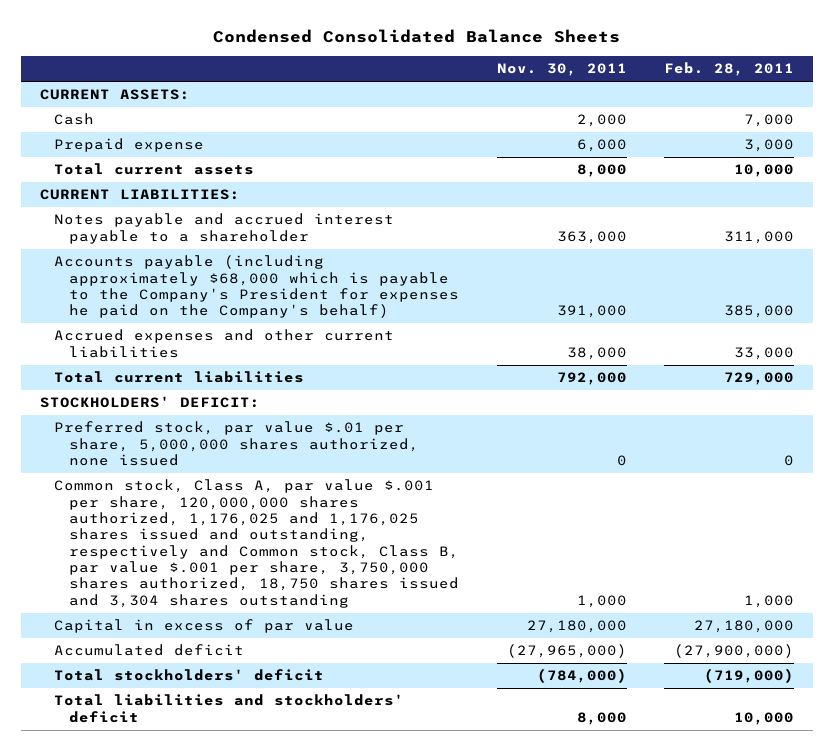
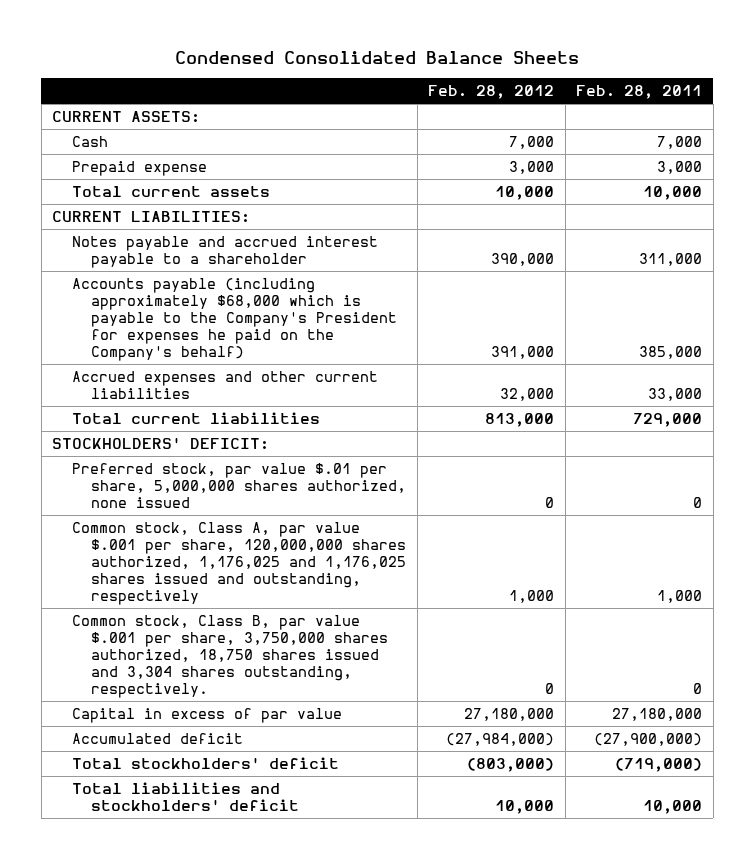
[496,63,627,77] Nov. 30, 2011 -> none
none -> [428,85,555,100] Feb. 28, 2012
[54,479,459,608] Common stock, Class A, par value $.001 per share, 120,000,000 shares authorized, 1,176,025 and 1,176,025 shares issued and outstanding, respectively and Common stock, Class B, par value $.001 per share, 3,750,000 shares authorized, 18,750 shares issued and 3,304 shares outstanding -> [71,522,407,605] Common stock, Class A, par value $.001 per share, 120,000,000 shares authorized, 1,176,025 and 1,176,025 shares issued and outstanding, respectively
none -> [71,615,389,698] Common stock, Class B, par value $.001 per share, 3,750,000 shares authorized, 18,750 shares issued and 3,304 shares outstanding, respectively.

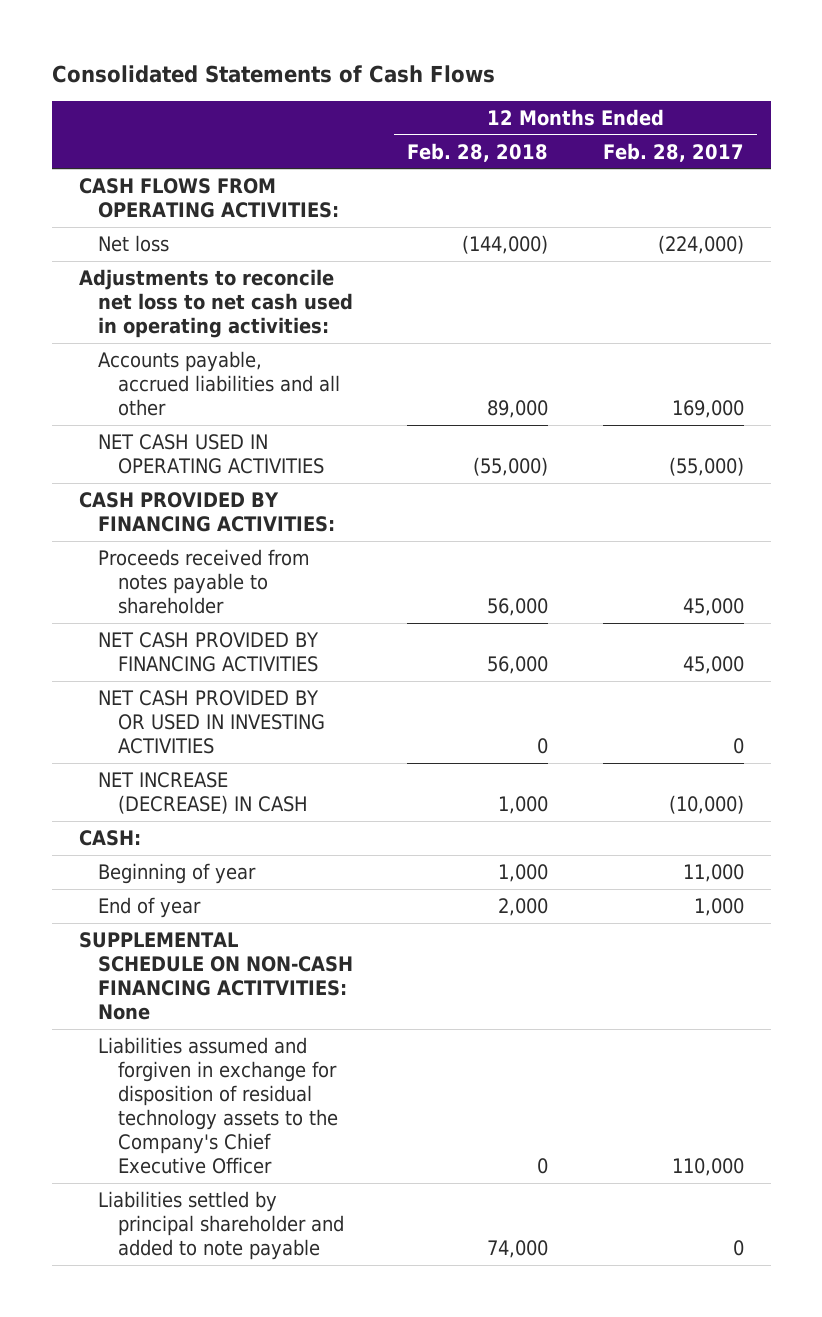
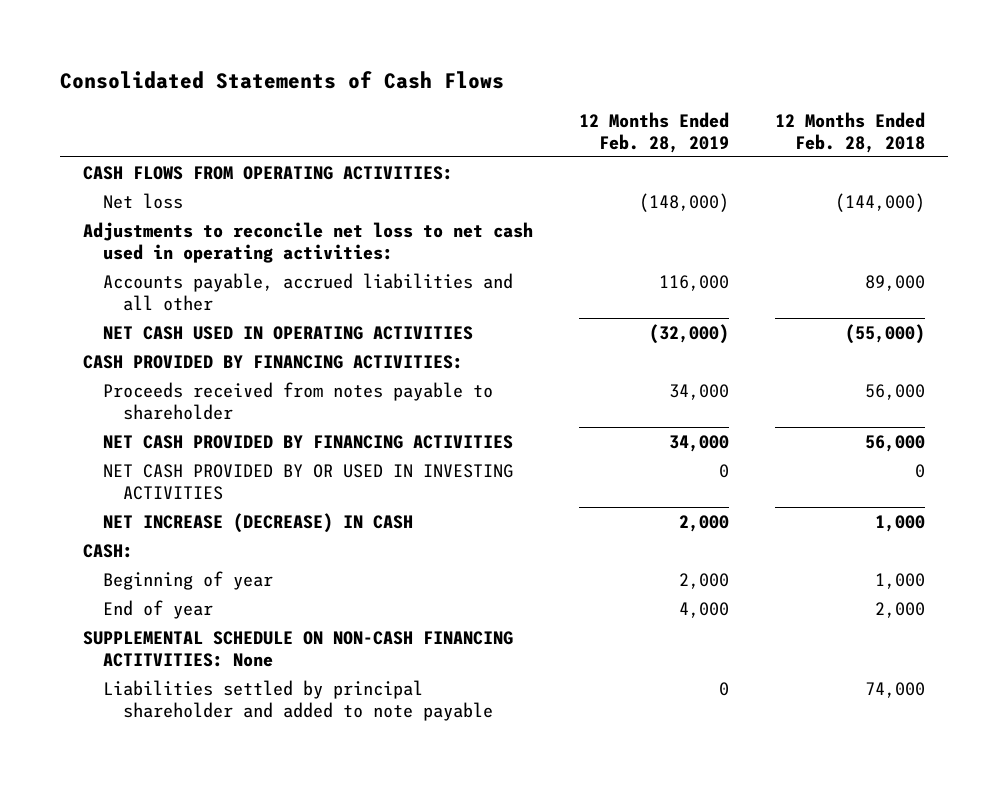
[602,142,744,162] Feb. 28, 2017 -> none
none -> [579,111,730,153] 12 Months Ended Feb. 28, 2019
[98,1036,338,1175] Liabilities assumed and forgiven in exchange for disposition of residual technology assets to the Company's Chief Executive Officer -> none

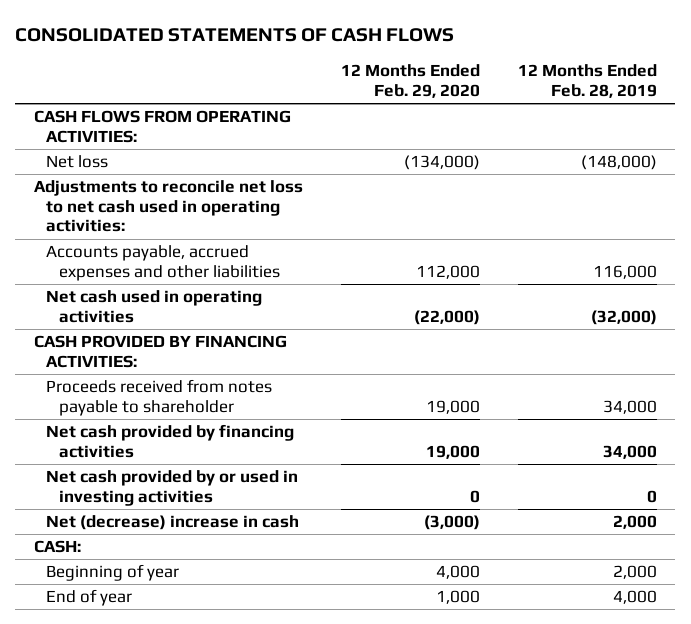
[59,70,504,89] Consolidated Statements of Cash Flows -> [15,28,455,43] CONSOLIDATED STATEMENTS OF CASH FLOWS
[775,111,926,153] 12 Months Ended Feb. 28, 2018 -> none
none -> [340,64,480,99] 12 Months Ended Feb. 29, 2020
[102,272,513,311] Accounts payable, accrued liabilities and all other -> [46,245,280,281] Accounts payable, accrued expenses and other liabilities
[102,325,473,340] NET CASH USED IN OPERATING ACTIVITIES -> [46,290,263,323] Net cash used in operating activities
[102,434,513,449] NET CASH PROVIDED BY FINANCING ACTIVITIES -> [46,424,295,458] Net cash provided by financing activities
[102,463,513,500] NET CASH PROVIDED BY OR USED IN INVESTING ACTIVITIES -> [46,470,299,506] Net cash provided by or used in investing activities
[102,512,413,533] NET INCREASE (DECREASE) IN CASH -> [46,515,300,531] Net (decrease) increase in cash
[82,630,513,667] SUPPLEMENTAL SCHEDULE ON NON-CASH FINANCING ACTITVITIES: None -> none
[102,679,493,721] Liabilities settled by principal shareholder and added to note payable -> none

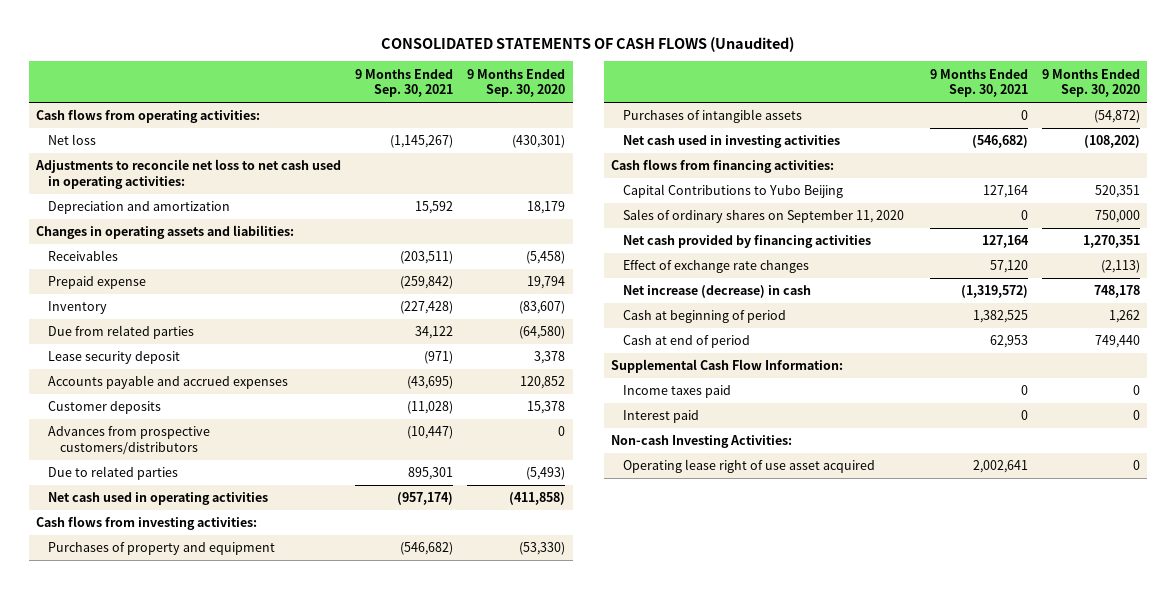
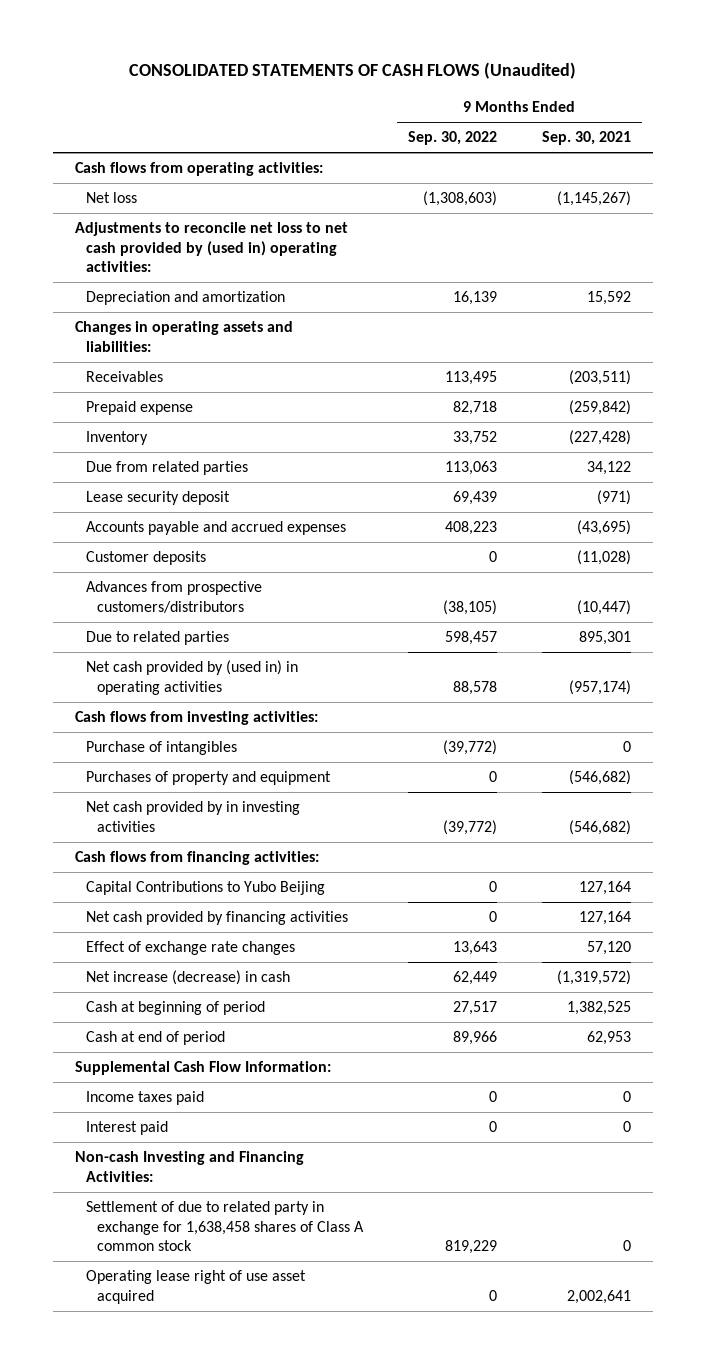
[467,68,566,97] 9 Months Ended Sep. 30, 2020 -> none
none -> [408,131,498,146] Sep. 30, 2022
[35,159,342,189] Adjustments to reconcile net loss to net cash used in operating activities: -> [74,222,348,273] Adjustments to reconcile net loss to net cash provided by (used in) operating activities:
[48,492,269,506] Net cash used in operating activities -> [86,660,299,695] Net cash provided by (used in) in operating activities
none -> [86,741,238,756] Purchase of intangibles
[623,109,803,124] Purchases of intangible assets -> none
[623,135,841,149] Net cash used in investing activities -> [86,801,301,832] Net cash provided by in investing activities
[623,209,905,224] Sales of ordinary shares on September 11, 2020 -> none
[611,435,793,449] Non-cash Investing Activities: -> [74,1151,304,1182] Non-cash Investing and Financing Activities:
none -> [86,1201,365,1252] Settlement of due to related party in exchange for 1,638,458 shares of Class A common stock

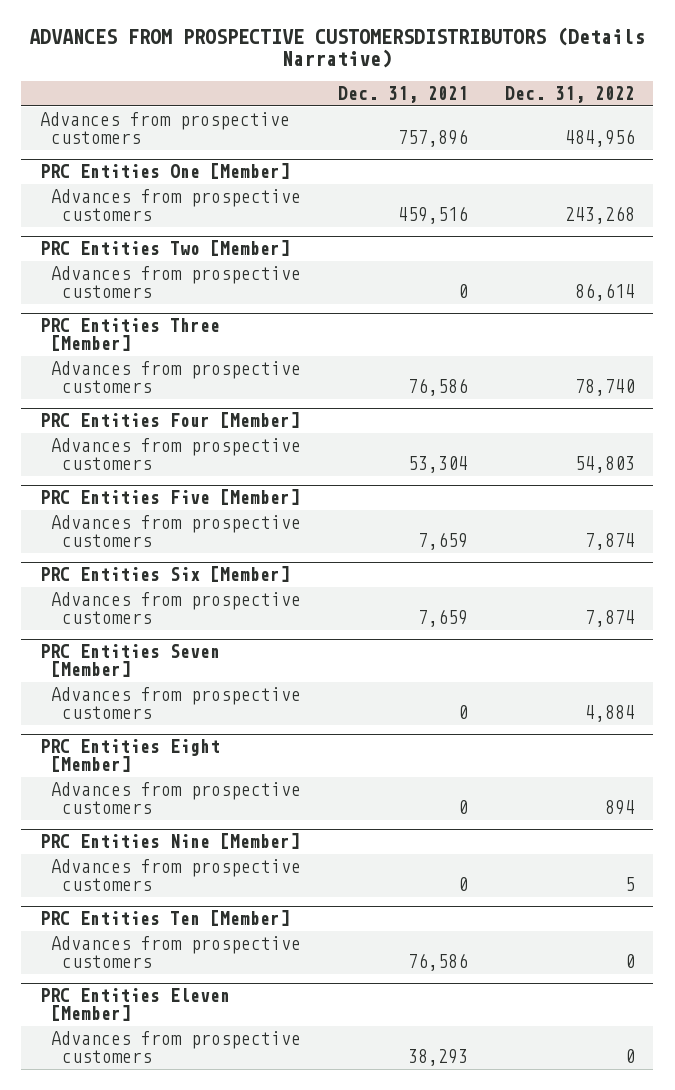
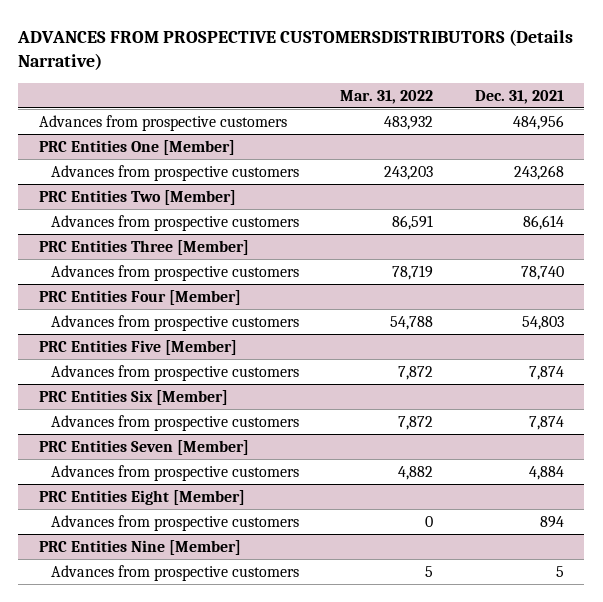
[504,85,635,103] Dec. 31, 2022 -> none
none -> [340,89,434,104] Mar. 31, 2022
[397,129,468,148] 757,896 -> [512,114,564,130] 484,956
[397,206,468,225] 459,516 -> [513,164,564,180] 243,268
[457,284,468,299] 0 -> [522,214,564,230] 86,614
[407,378,468,397] 76,586 -> [520,265,564,280] 78,740
[407,456,468,474] 53,304 -> [521,315,564,330] 54,803
[417,532,468,551] 7,659 -> [528,365,564,380] 7,874
[417,609,468,628] 7,659 -> [528,415,564,430] 7,874
[457,705,468,720] 0 -> [528,465,564,480] 4,884
[457,800,468,815] 0 -> [539,515,564,528] 894
[39,910,290,927] PRC Entities Ten [Member] -> none
[51,936,302,969] Advances from prospective customers -> none
[39,988,230,1022] PRC Entities Eleven [Member] -> none
[51,1031,302,1064] Advances from prospective customers -> none
[457,877,468,892] 0 -> [555,565,564,577] 5

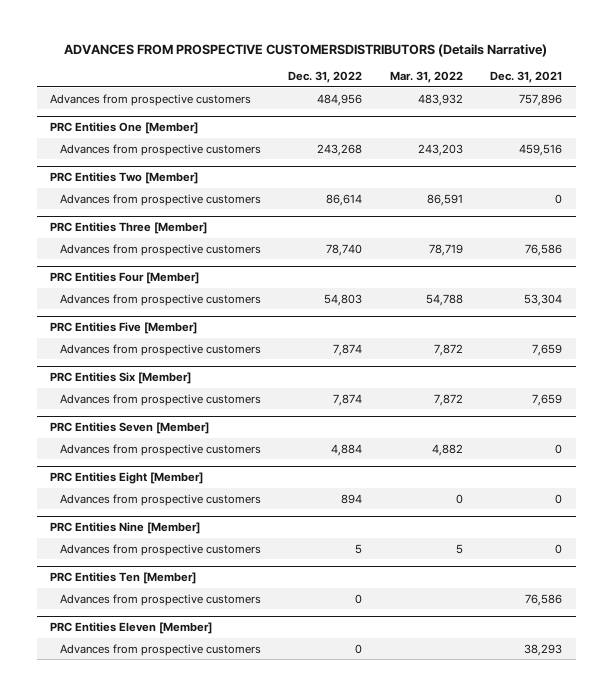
none -> [288,71,363,84] Dec. 31, 2022
[512,114,564,130] 484,956 -> [519,93,563,106] 757,896
[513,164,564,180] 243,268 -> [519,143,563,156] 459,516
[522,214,564,230] 86,614 -> [555,193,563,204] 0
[520,265,564,280] 78,740 -> [525,243,563,256] 76,586
[521,315,564,330] 54,803 -> [524,293,563,306] 53,304
[528,365,564,380] 7,874 -> [532,343,563,356] 7,659
[528,415,564,430] 7,874 -> [532,393,563,406] 7,659
[528,465,564,480] 4,884 -> [555,443,563,454] 0
[539,515,564,528] 894 -> [555,493,563,504] 0
[555,565,564,577] 5 -> [555,543,563,554] 0
none -> [50,571,197,584] PRC Entities Ten [Member]
none -> [59,593,261,606] Advances from prospective customers
none -> [50,621,213,634] PRC Entities Eleven [Member]
none -> [59,643,261,656] Advances from prospective customers

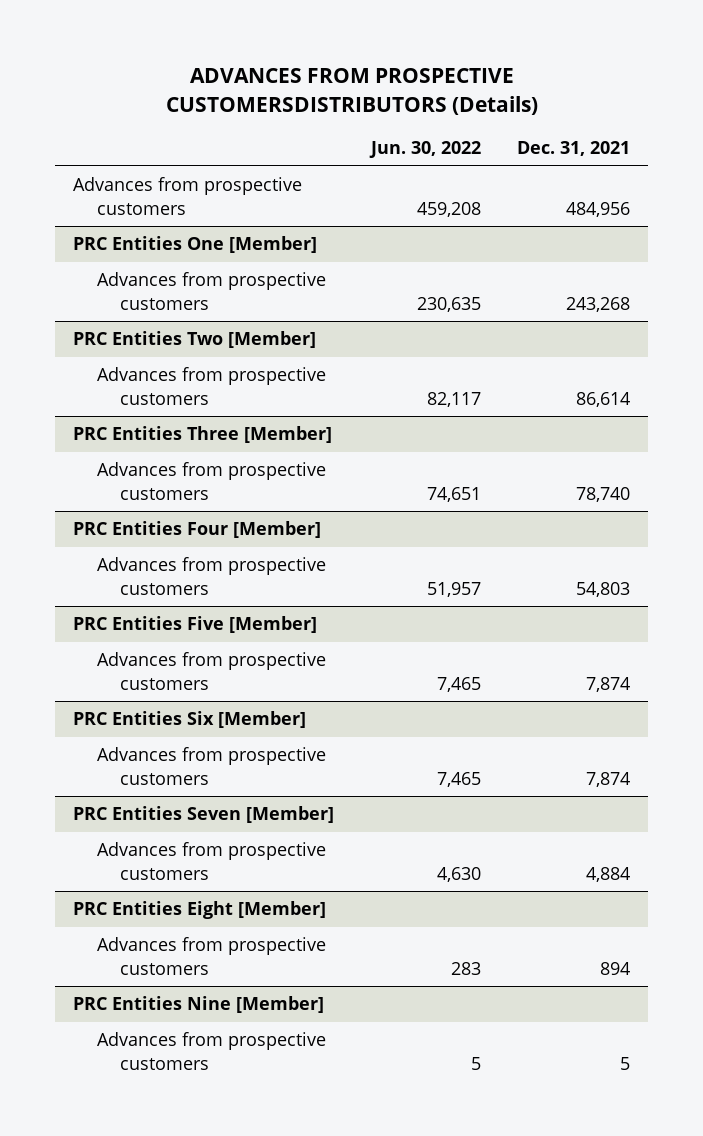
[64,44,548,58] ADVANCES FROM PROSPECTIVE CUSTOMERSDISTRIBUTORS (Details Narrative) -> [165,68,538,115] ADVANCES FROM PROSPECTIVE CUSTOMERSDISTRIBUTORS (Details)
[288,71,363,84] Dec. 31, 2022 -> none
[389,71,463,84] Mar. 31, 2022 -> none
none -> [368,141,481,159] Jun. 30, 2022
[519,93,563,106] 757,896 -> [566,201,631,217] 484,956
[519,143,563,156] 459,516 -> [566,296,631,312] 243,268
[555,193,563,204] 0 -> [576,391,631,407] 86,614
[525,243,563,256] 76,586 -> [576,486,631,502] 78,740
[524,293,563,306] 53,304 -> [576,581,631,597] 54,803
[532,343,563,356] 7,659 -> [586,676,631,692] 7,874
[532,393,563,406] 7,659 -> [586,771,631,787] 7,874
[555,443,563,454] 0 -> [586,866,631,882] 4,884
[555,493,563,504] 0 -> [600,961,631,975] 894
[50,571,197,584] PRC Entities Ten [Member] -> none
[59,593,261,606] Advances from prospective customers -> none
[50,621,213,634] PRC Entities Eleven [Member] -> none
[59,643,261,656] Advances from prospective customers -> none
[555,543,563,554] 0 -> [620,1056,631,1070] 5

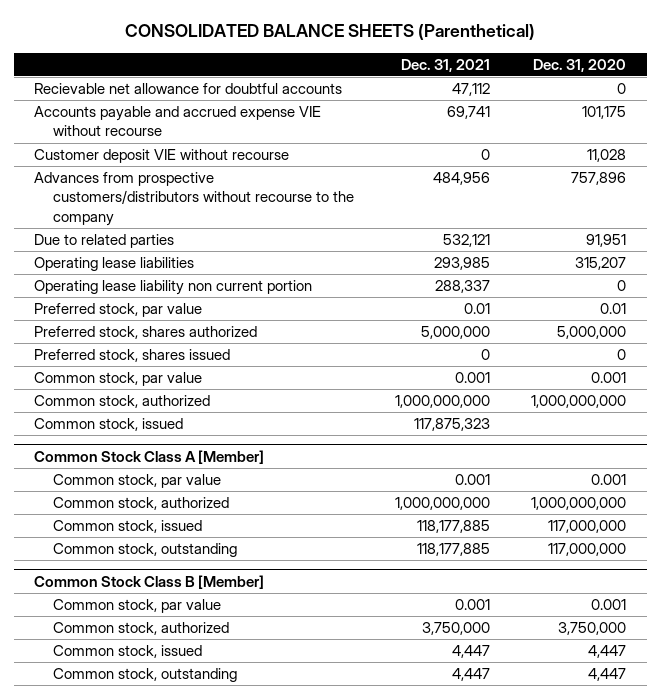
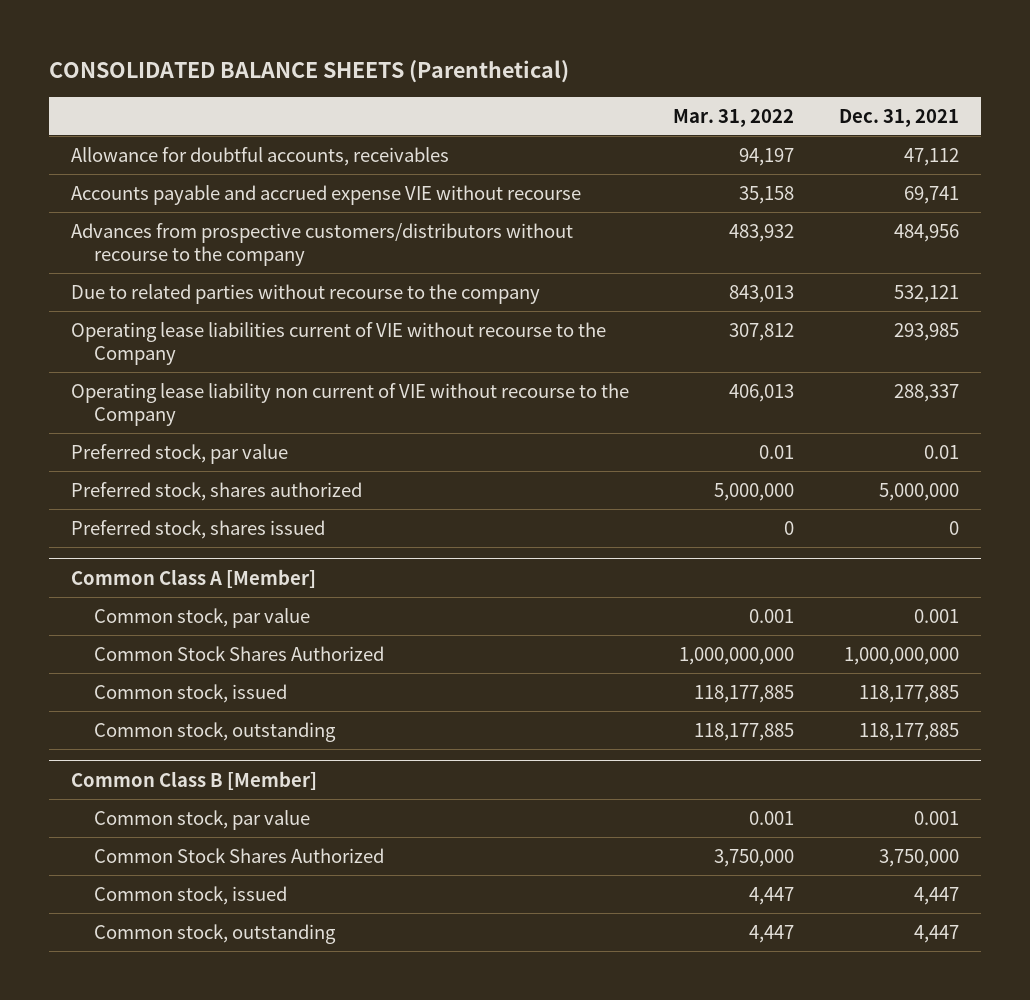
[533,58,627,72] Dec. 31, 2020 -> none
none -> [673,108,795,127] Mar. 31, 2022
[34,83,343,95] Recievable net allowance for doubtful accounts -> [71,146,450,166] Allowance for doubtful accounts, receivables
[34,149,290,164] Customer deposit VIE without recourse -> none
[34,234,175,249] Due to related parties -> [71,283,541,304] Due to related parties without recourse to the company
[34,257,195,272] Operating lease liabilities -> [71,321,607,366] Operating lease liabilities current of VIE without recourse to the Company
[34,280,313,296] Operating lease liability non current portion -> [71,382,630,427] Operating lease liability non current of VIE without recourse to the Company
[34,372,203,387] Common stock, par value -> none
[34,395,211,409] Common stock, authorized -> none
[34,418,184,432] Common stock, issued -> none
[34,449,265,464] Common Stock Class A [Member] -> [71,568,317,588] Common Class A [Member]
[53,497,230,511] Common stock, authorized -> [94,645,385,661] Common Stock Shares Authorized
[34,574,265,589] Common Stock Class B [Member] -> [71,770,318,790] Common Class B [Member]
[53,622,230,636] Common stock, authorized -> [94,847,385,863] Common Stock Shares Authorized

